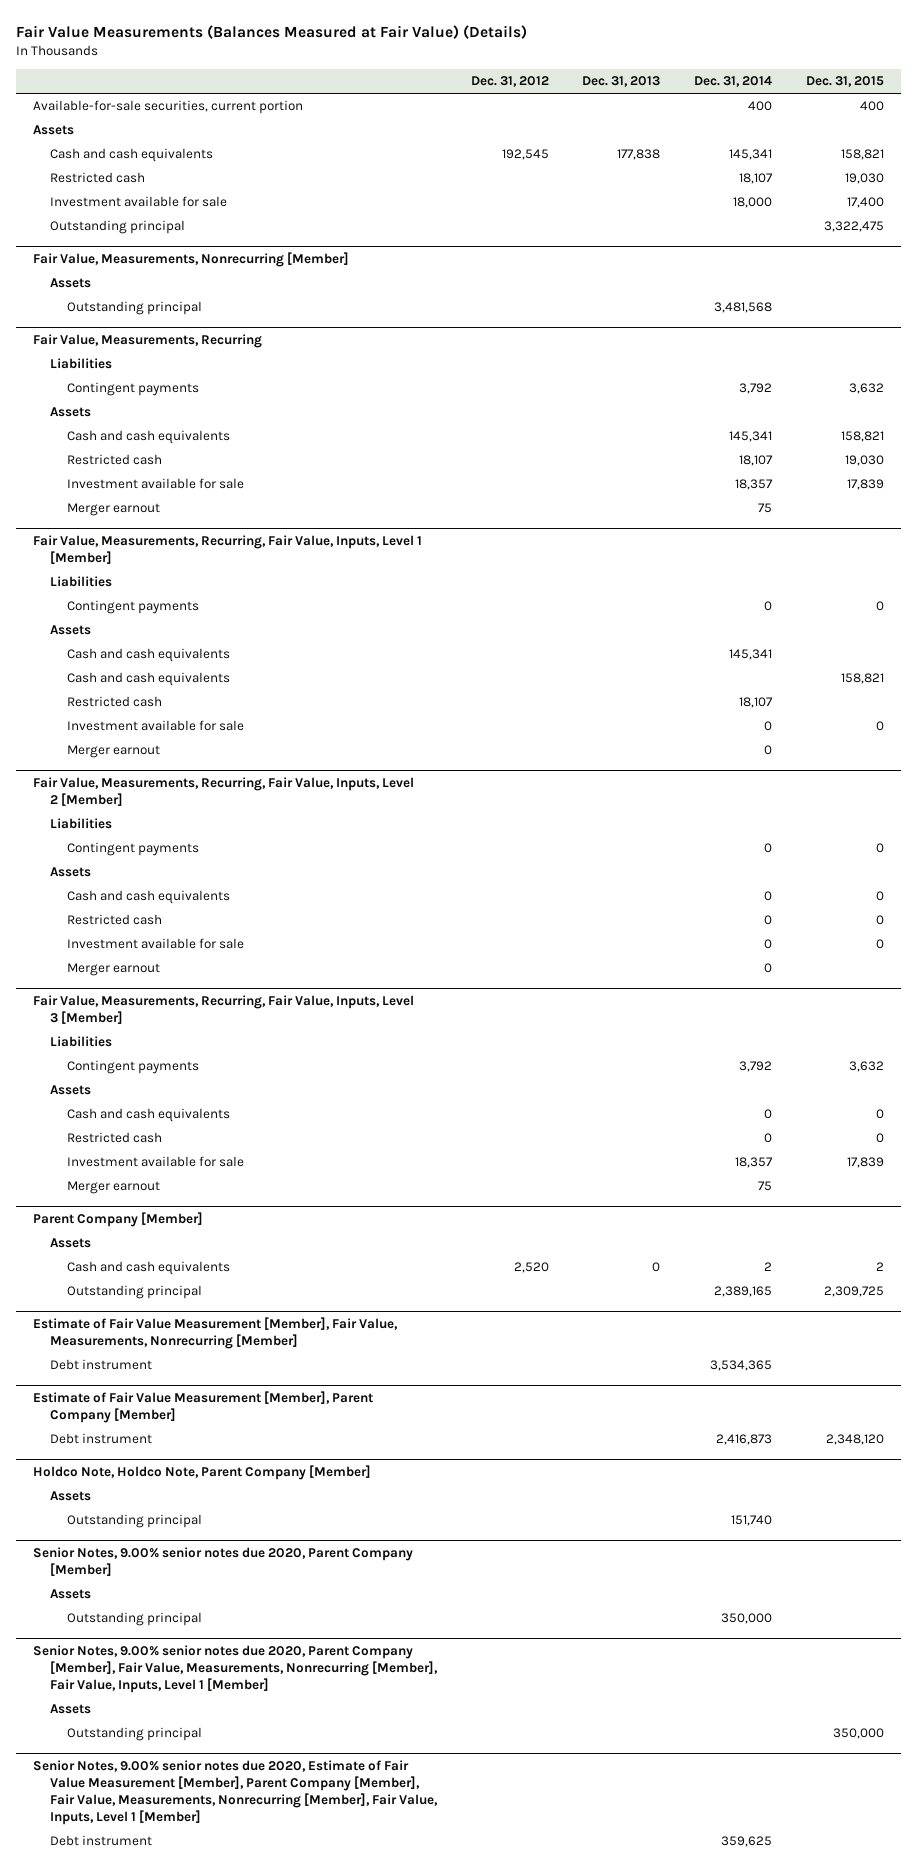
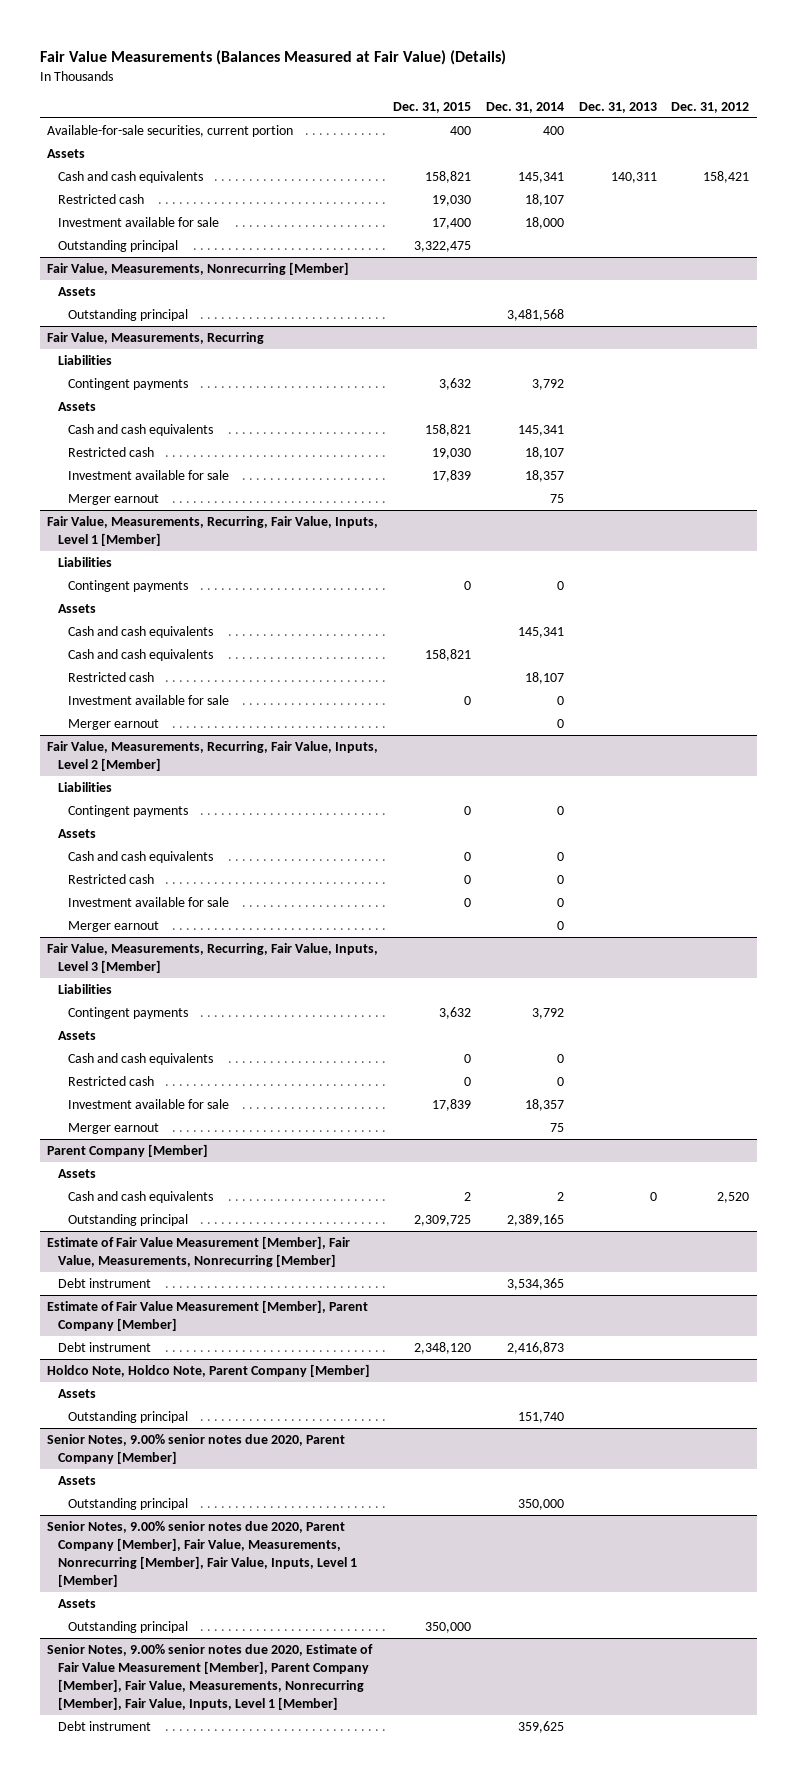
[501,149,549,161] 192,545 -> [703,171,750,184] 158,421
[617,149,661,161] 177,838 -> [610,172,657,184] 140,311

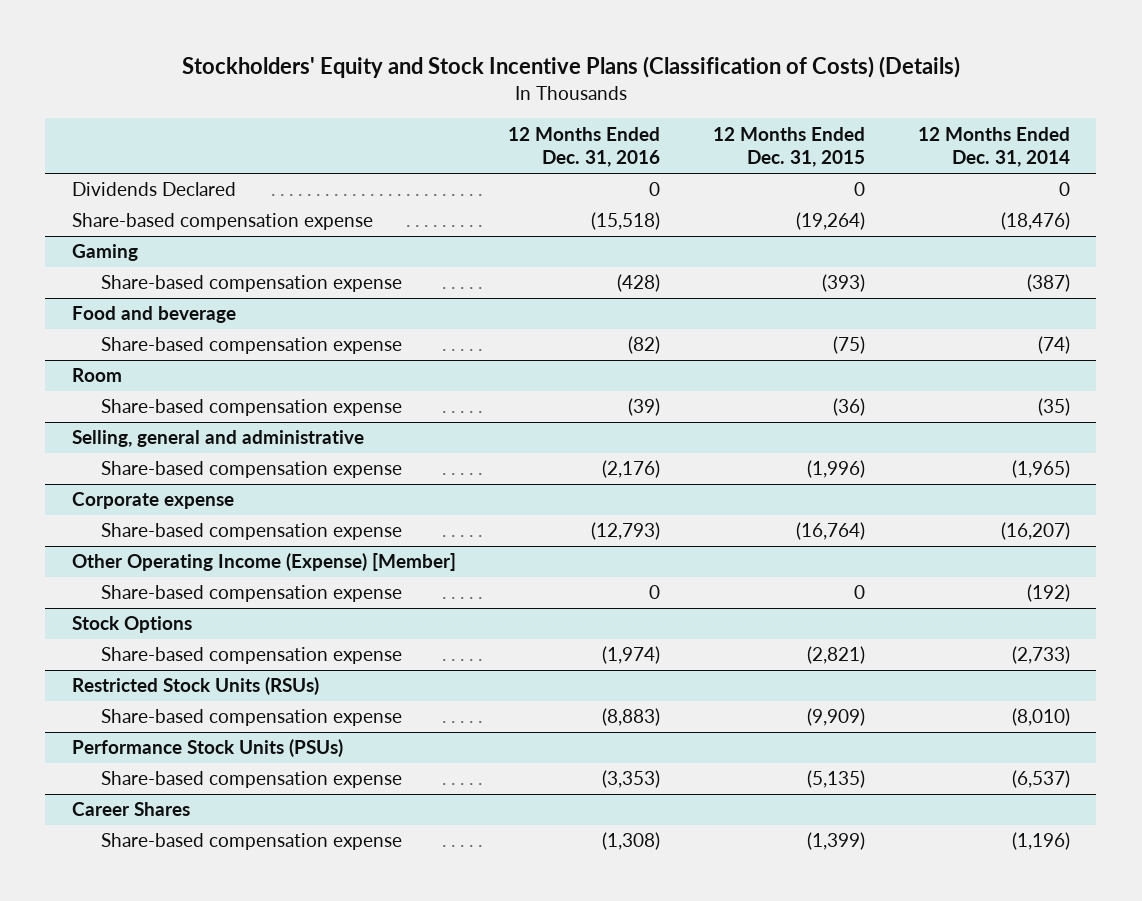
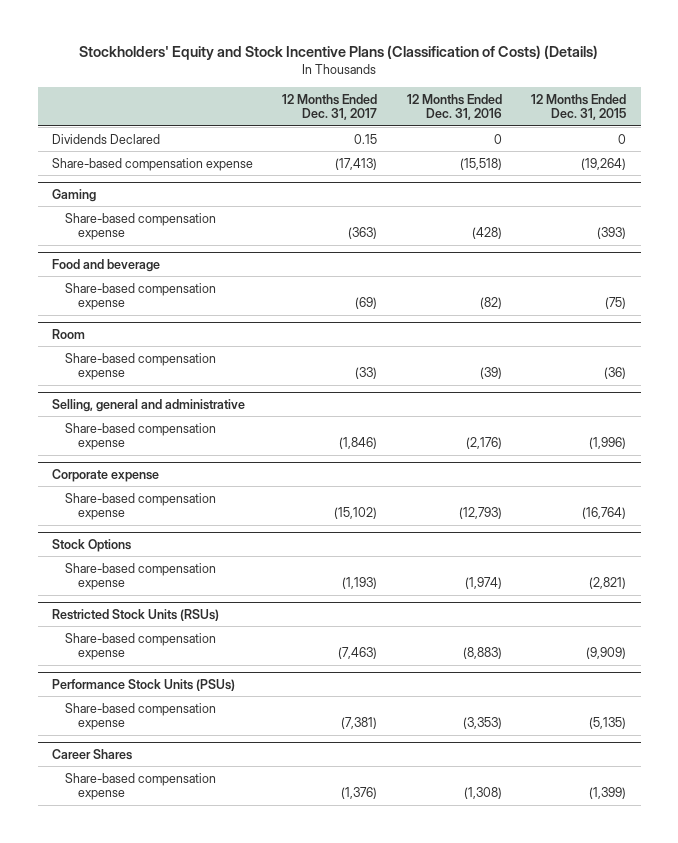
[917,126,1070,168] 12 Months Ended Dec. 31, 2014 -> none
none -> [282,93,378,121] 12 Months Ended Dec. 31, 2017
[71,553,456,572] Other Operating Income (Expense) [Member] -> none
[100,585,402,603] Share-based compensation expense -> none

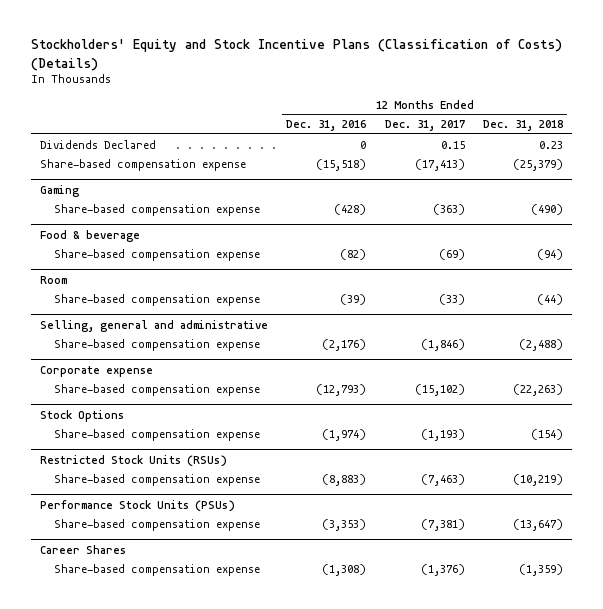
[530,93,626,121] 12 Months Ended Dec. 31, 2015 -> none
none -> [482,120,563,132] Dec. 31, 2018
[52,258,161,272] Food and beverage -> [40,229,141,242] Food & beverage

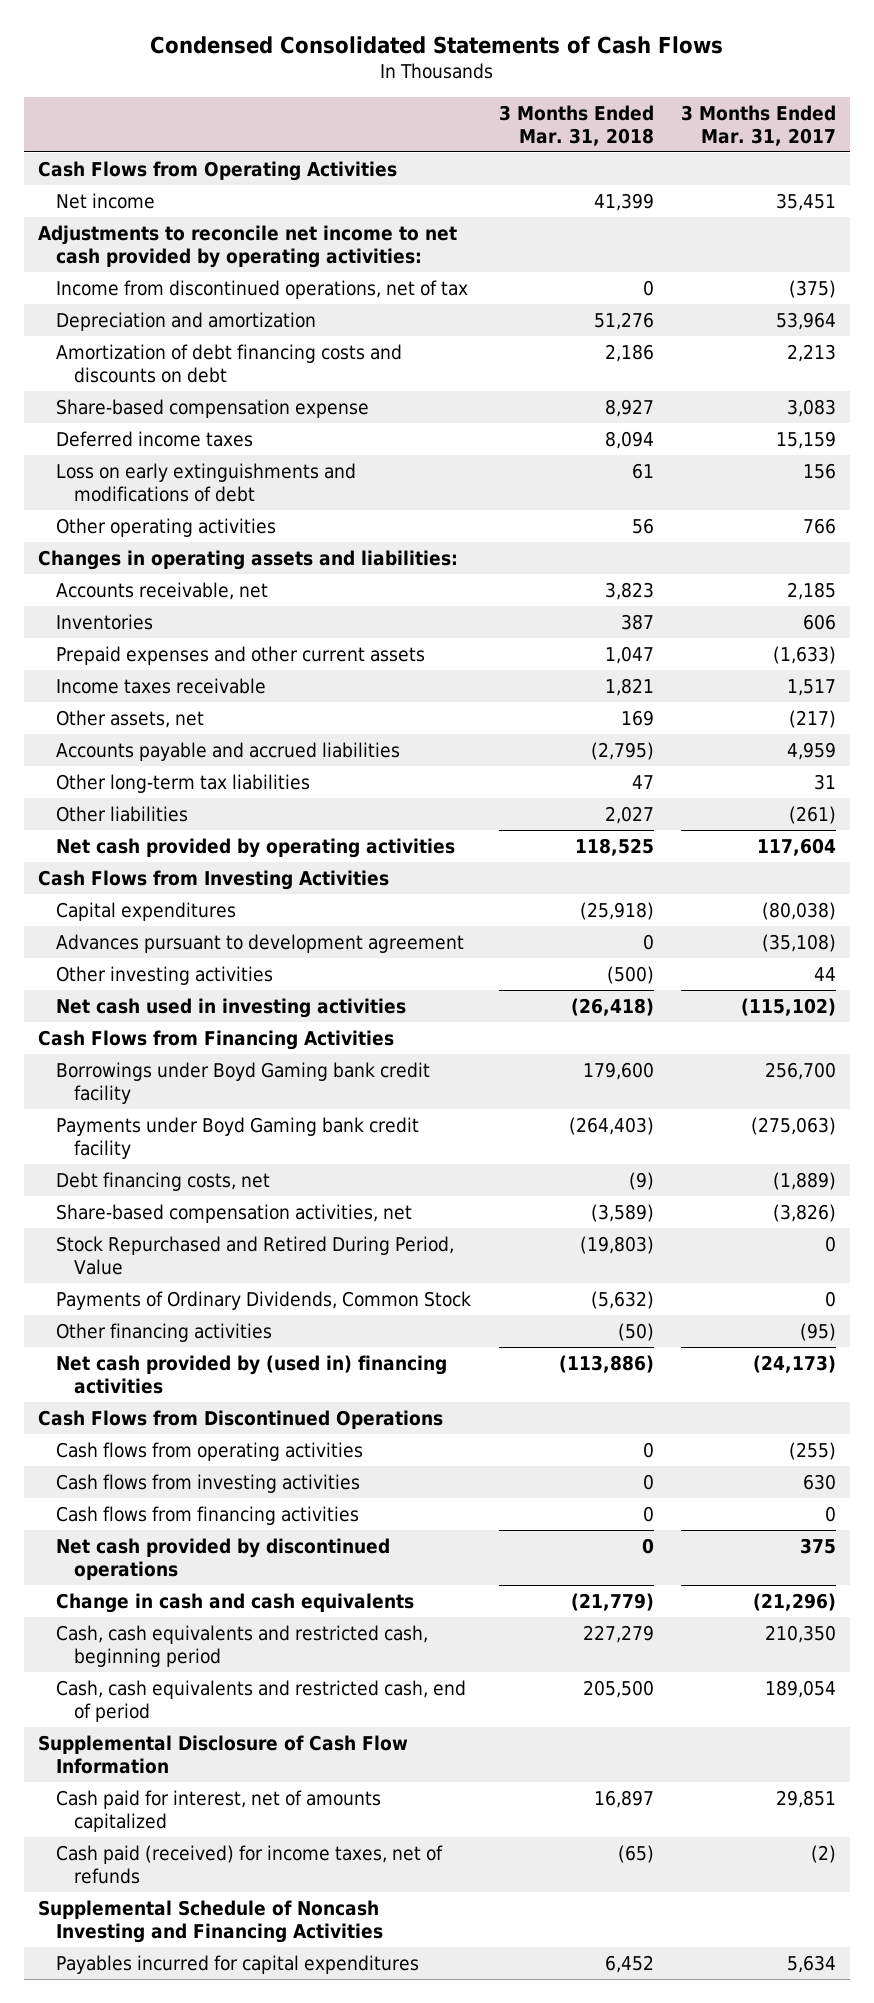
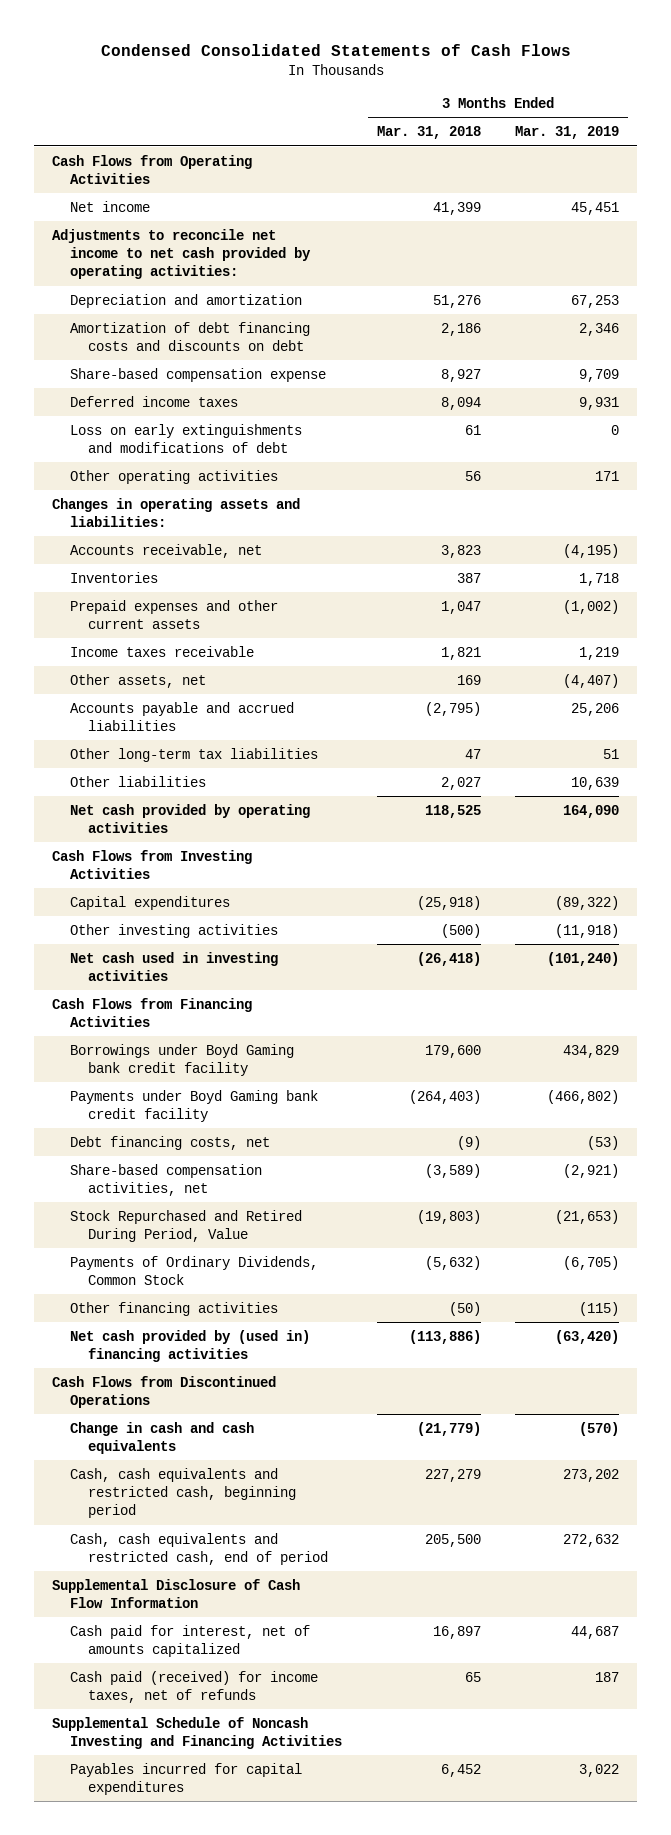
[681,104,837,146] 3 Months Ended Mar. 31, 2017 -> none
none -> [515,126,620,140] Mar. 31, 2019
[56,279,469,299] Income from discontinued operations, net of tax -> none
[56,933,465,953] Advances pursuant to development agreement -> none
[56,1441,364,1461] Cash flows from operating activities -> none
[56,1473,361,1493] Cash flows from investing activities -> none
[56,1505,360,1525] Cash flows from financing activities -> none
[56,1537,391,1580] Net cash provided by discontinued operations -> none
[617,1844,654,1863] (65) -> [464,1671,481,1682] 65

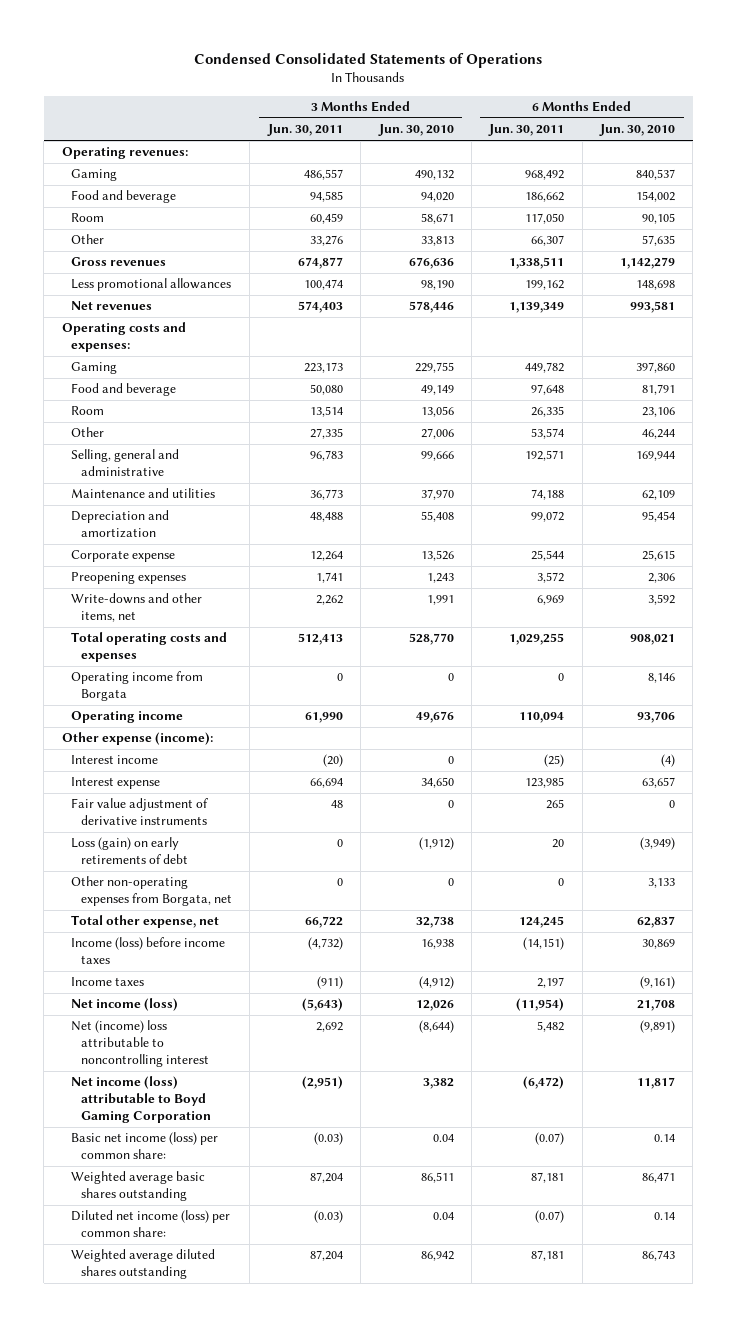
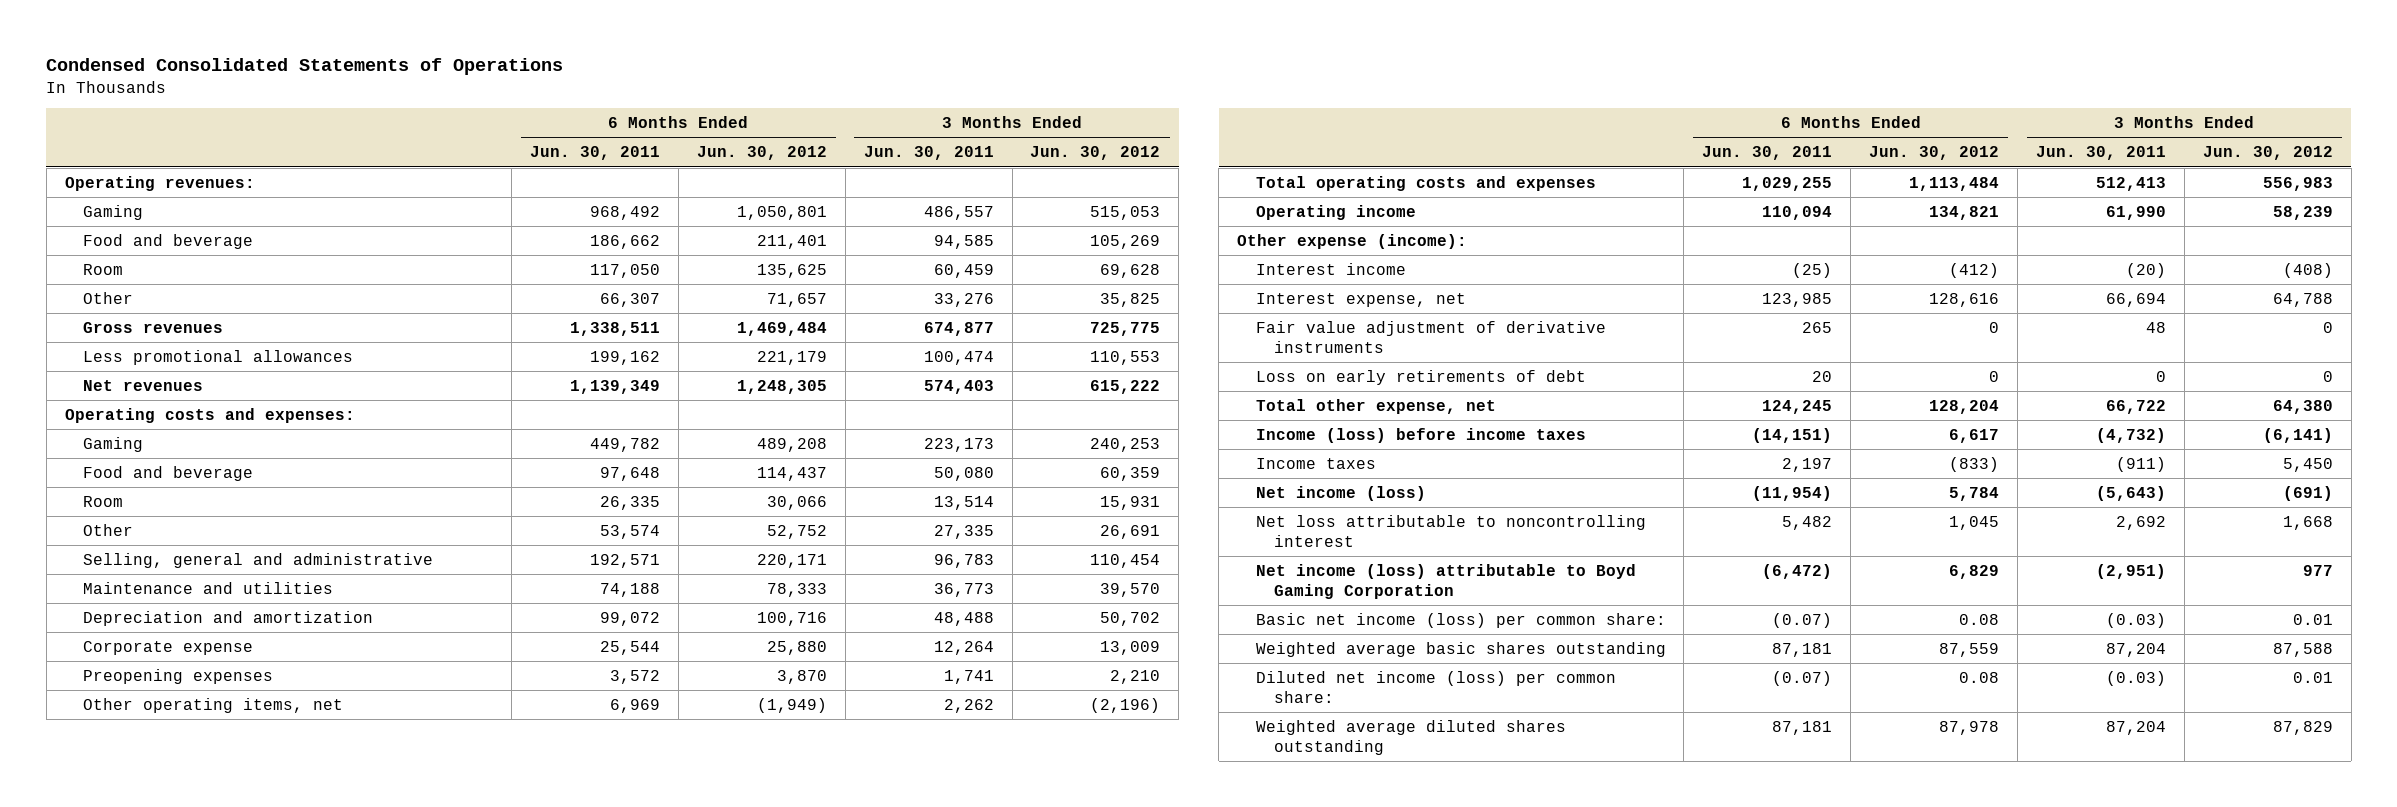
[377,124,454,137] Jun. 30, 2010 -> none
[598,124,675,137] Jun. 30, 2010 -> none
none -> [696,146,827,161] Jun. 30, 2012
none -> [1030,146,1161,161] Jun. 30, 2012
[71,593,203,623] Write-downs and other items, net -> [83,697,344,713] Other operating items, net
[71,671,204,702] Operating income from Borgata -> none
[71,777,161,790] Interest expense -> [1255,292,1466,307] Interest expense, net
[71,876,233,907] Other non-operating expenses from Borgata, net -> none
[71,837,189,865] Loss (gain) on early retirements of debt -> [1255,369,1586,385] Loss on early retirements of debt
[71,1020,210,1067] Net (income) loss attributable to noncontrolling interest -> [1255,514,1646,547] Net loss attributable to noncontrolling interest

